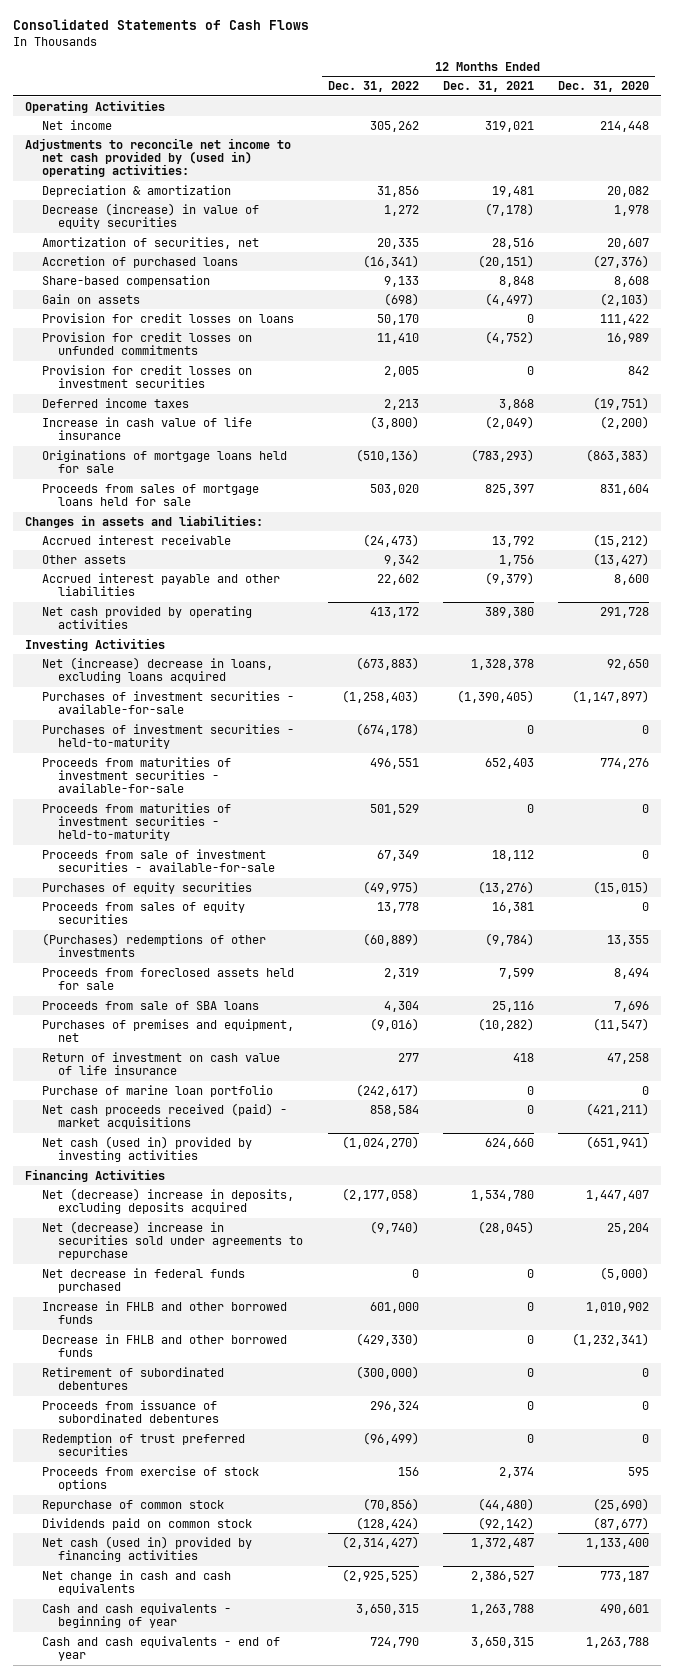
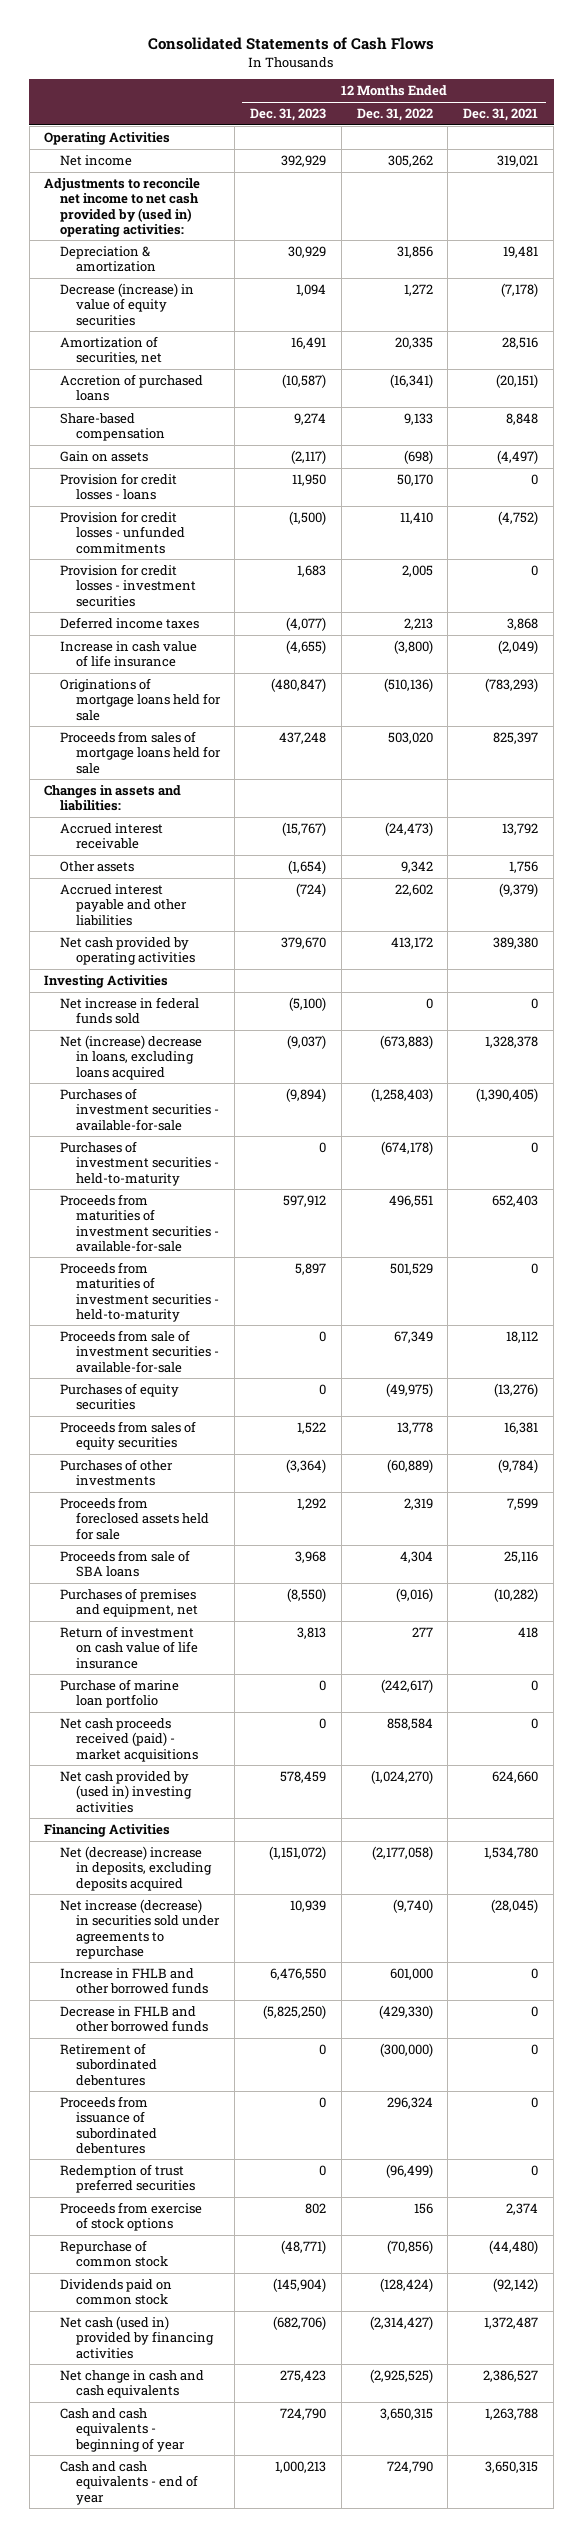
[557,81,649,93] Dec. 31, 2020 -> none
none -> [250,107,327,121] Dec. 31, 2023
[41,312,294,323] Provision for credit losses on loans -> [59,472,177,501] Provision for credit losses - loans
[41,331,252,356] Provision for credit losses on unfunded commitments -> [59,510,185,554] Provision for credit losses - unfunded commitments
[41,364,252,389] Provision for credit losses on investment securities -> [59,563,196,607] Provision for credit losses - investment securities
none -> [59,996,199,1025] Net increase in federal funds sold
[41,932,266,958] (Purchases) redemptions of other investments -> [59,1458,173,1487] Purchases of other investments
[41,1135,252,1163] Net cash (used in) provided by investing activities -> [59,1770,192,1813] Net cash provided by (used in) investing activities
[41,1267,245,1294] Net decrease in federal funds purchased -> none
[41,1220,304,1261] Net (decrease) increase in securities sold under agreements to repurchase -> [59,1898,220,1959] Net increase (decrease) in securities sold under agreements to repurchase

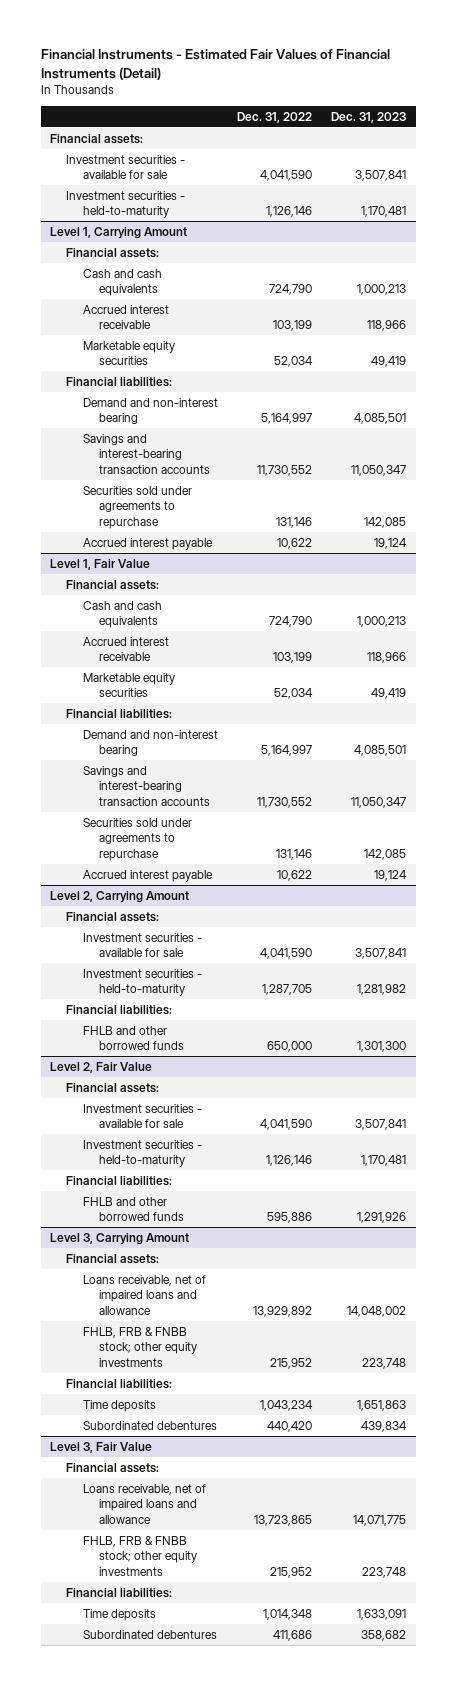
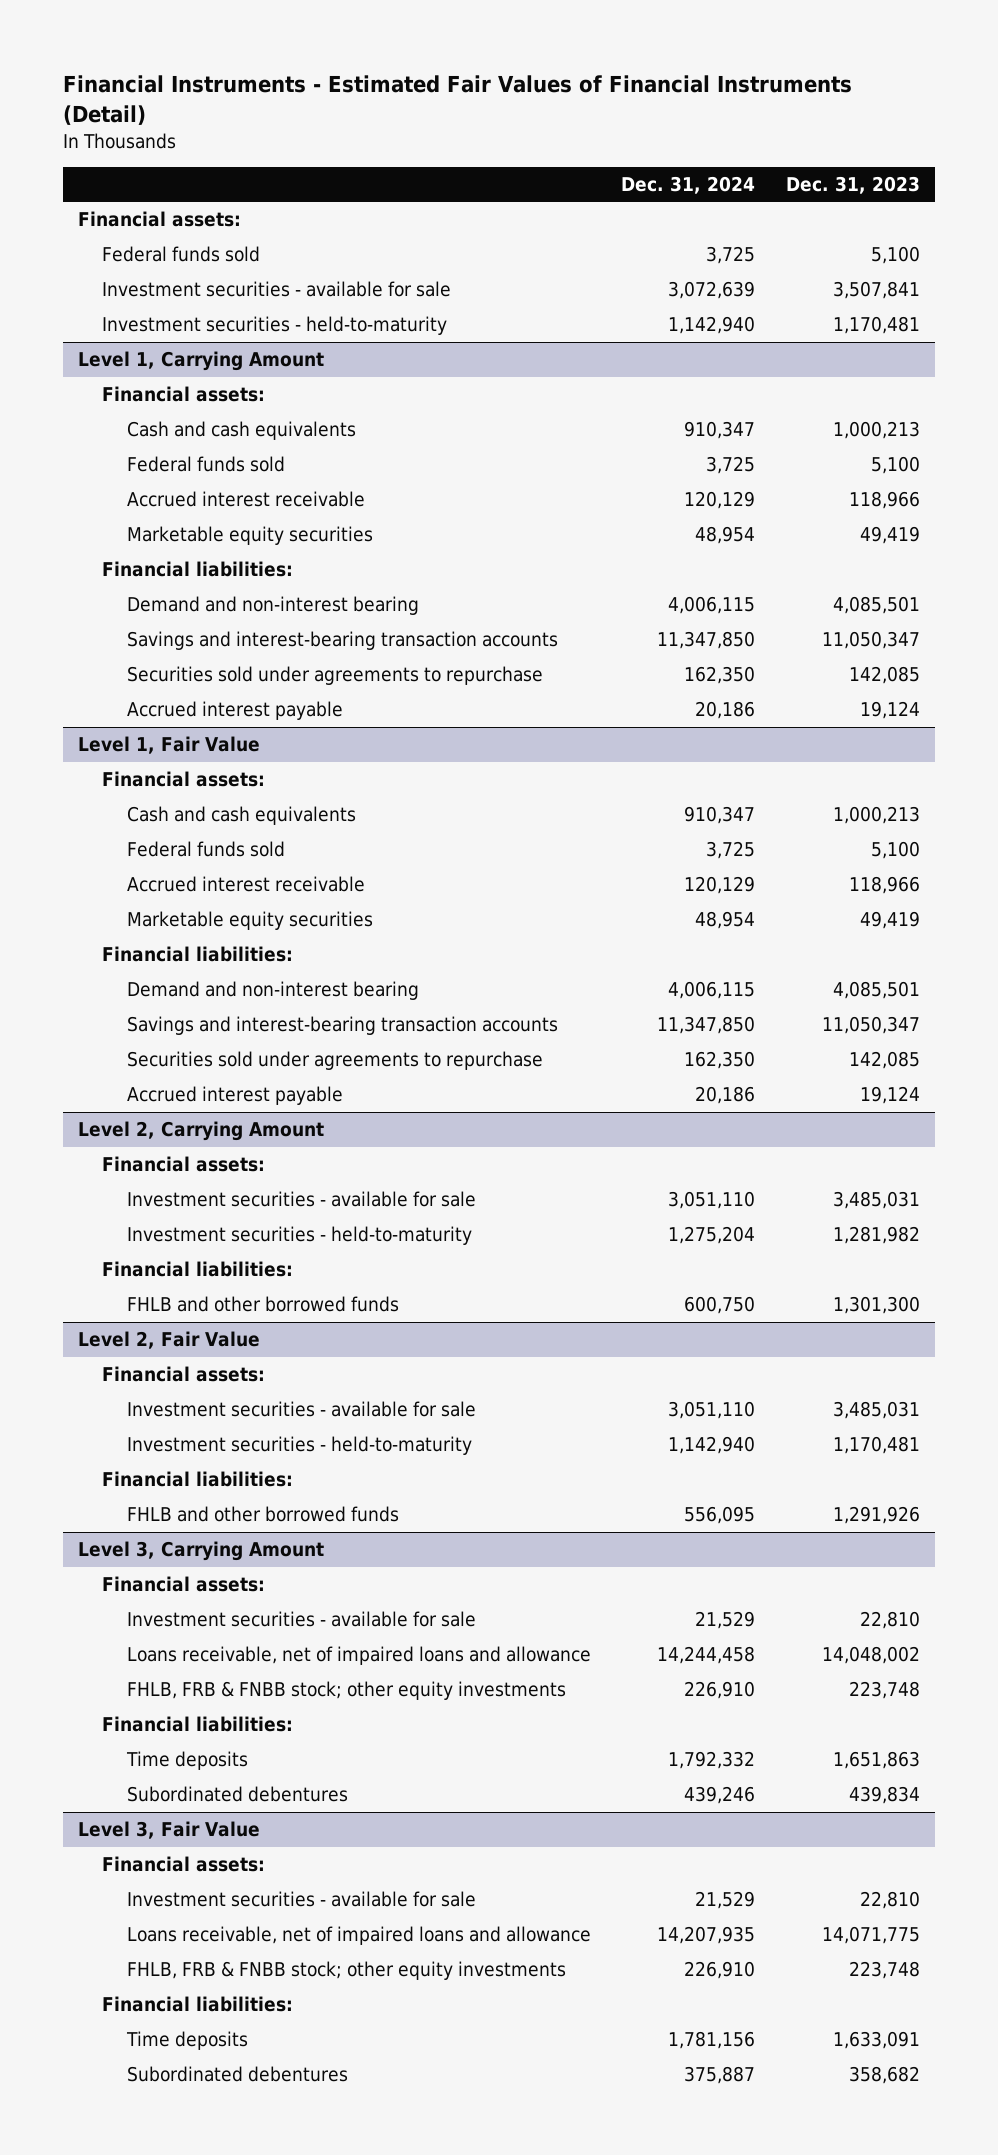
[236,111,312,123] Dec. 31, 2022 -> none
none -> [621,175,756,194] Dec. 31, 2024
none -> [102,246,261,263] Federal funds sold
none -> [126,456,285,473] Federal funds sold
none -> [126,841,285,858] Federal funds sold
[354,948,406,960] 3,507,841 -> [832,1191,920,1210] 3,485,031
[354,1119,406,1131] 3,507,841 -> [832,1401,920,1420] 3,485,031
none -> [126,1611,476,1628] Investment securities - available for sale
none -> [126,1891,476,1908] Investment securities - available for sale

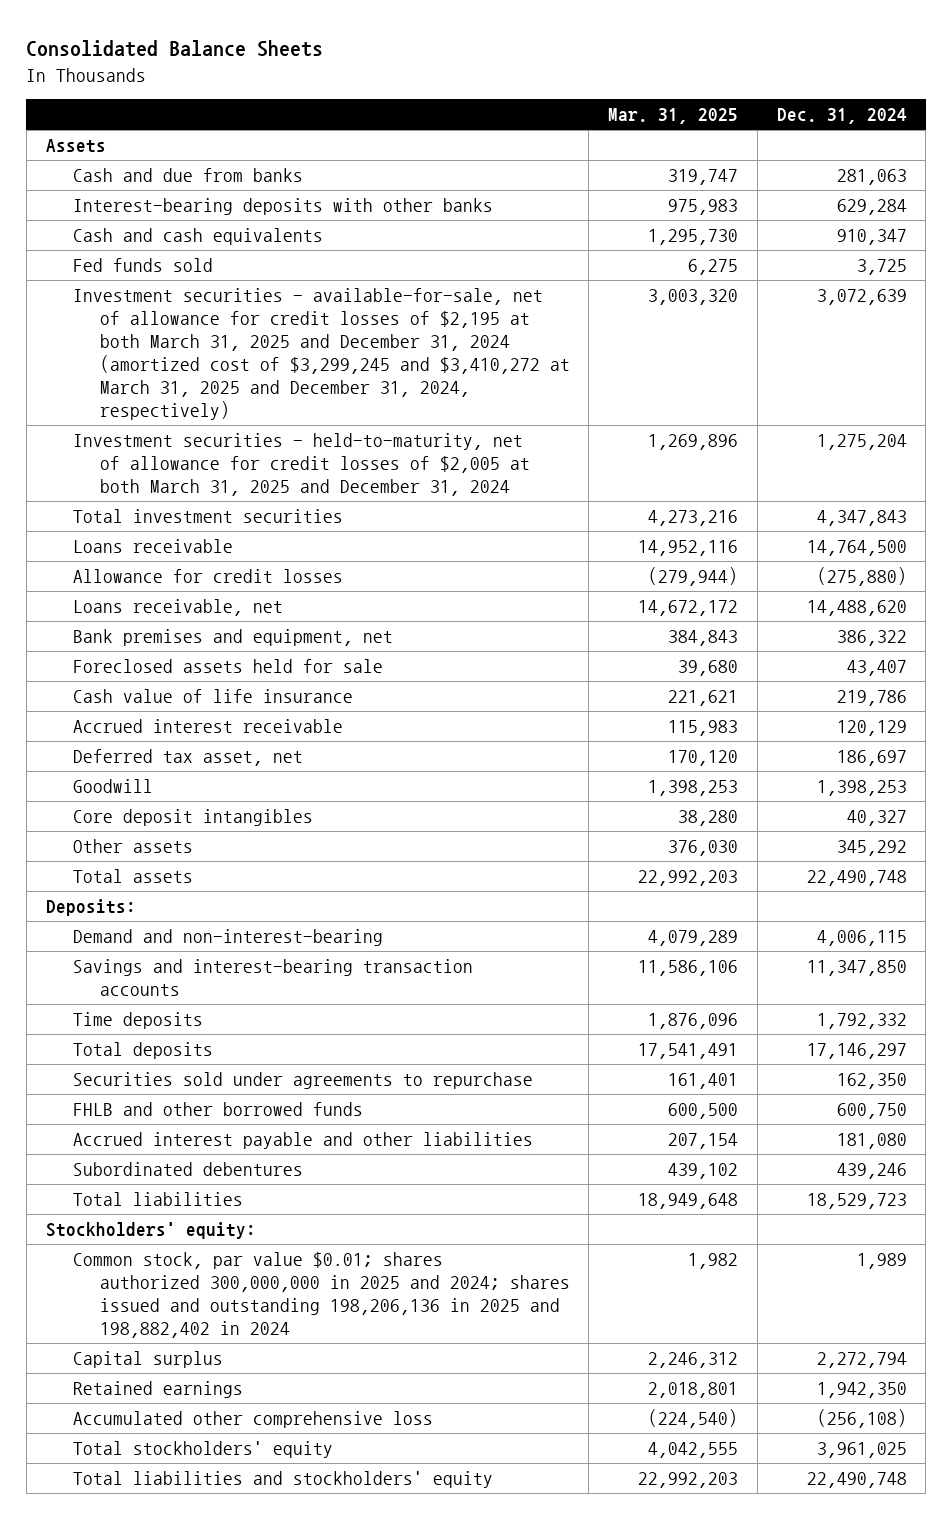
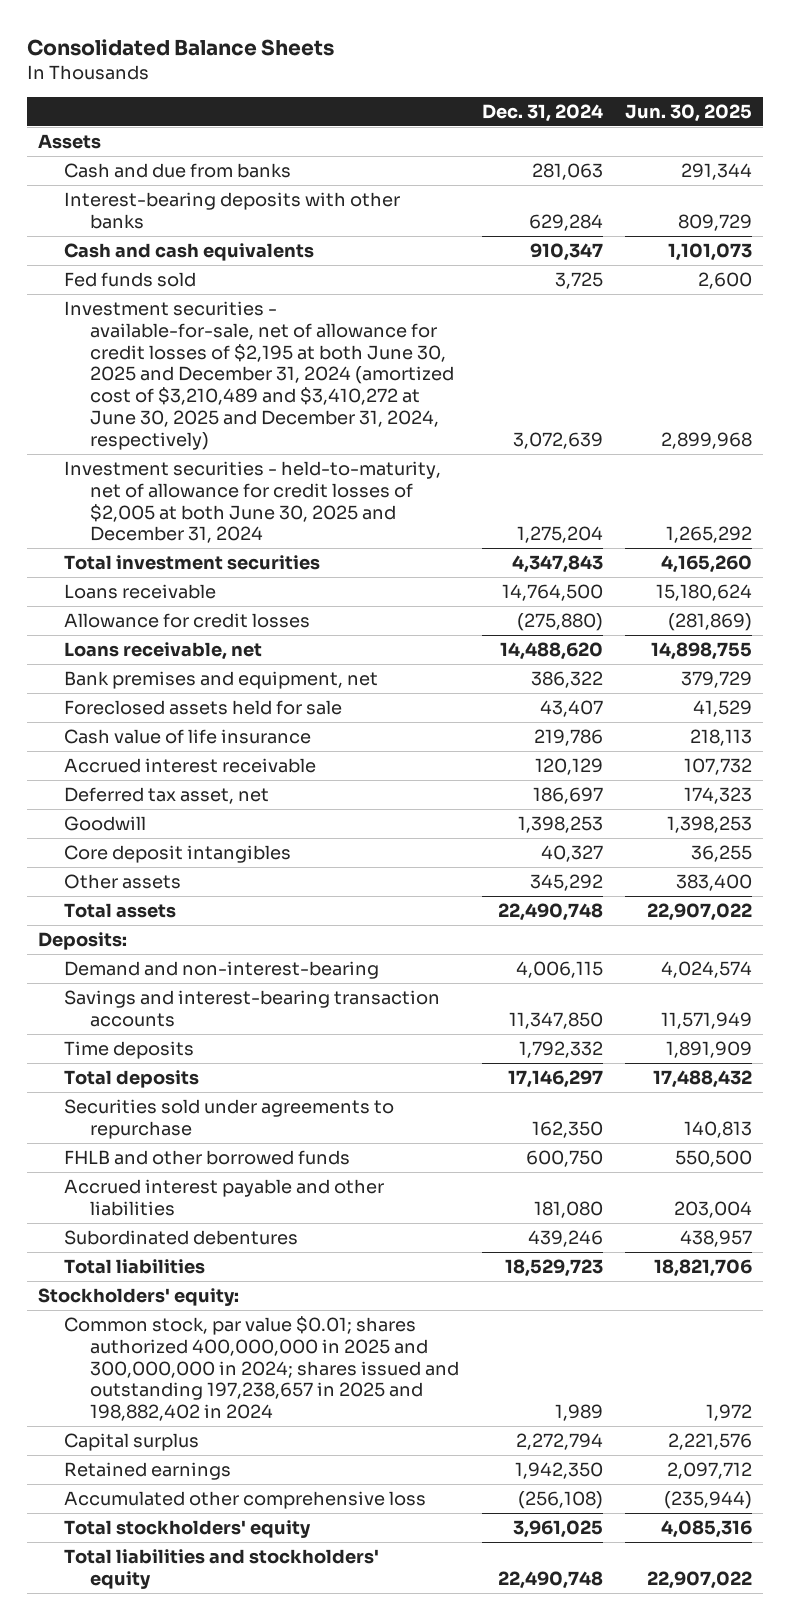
[608,108,739,125] Mar. 31, 2025 -> none
none -> [624,103,752,122] Jun. 30, 2025
[72,288,570,420] Investment securities - available-for-sale, net of allowance for credit losses of $2,195 at both March 31, 2025 and December 31, 2024 (amortized cost of $3,299,245 and $3,410,272 at March 31, 2025 and December 31, 2024, respectively) -> [64,301,455,450] Investment securities - available-for-sale, net of allowance for credit losses of $2,195 at both June 30, 2025 and December 31, 2024 (amortized cost of $3,210,489 and $3,410,272 at June 30, 2025 and December 31, 2024, respectively)
[72,433,530,496] Investment securities - held-to-maturity, net of allowance for credit losses of $2,005 at both March 31, 2025 and December 31, 2024 -> [64,461,442,544] Investment securities - held-to-maturity, net of allowance for credit losses of $2,005 at both June 30, 2025 and December 31, 2024
[72,1252,570,1338] Common stock, par value $0.01; shares authorized 300,000,000 in 2025 and 2024; shares issued and outstanding 198,206,136 in 2025 and 198,882,402 in 2024 -> [64,1316,460,1422] Common stock, par value $0.01; shares authorized 400,000,000 in 2025 and 300,000,000 in 2024; shares issued and outstanding 197,238,657 in 2025 and 198,882,402 in 2024

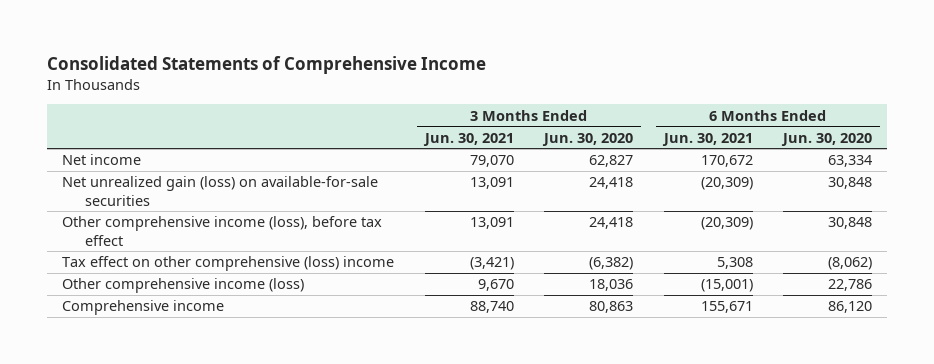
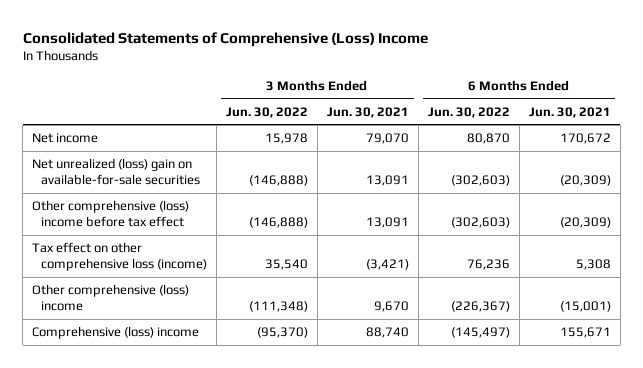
[46,55,486,74] Consolidated Statements of Comprehensive Income -> [22,31,428,47] Consolidated Statements of Comprehensive (Loss) Income
[542,132,634,146] Jun. 30, 2020 -> none
[781,132,873,146] Jun. 30, 2020 -> none
none -> [225,106,308,118] Jun. 30, 2022
none -> [427,106,510,118] Jun. 30, 2022
[62,176,379,206] Net unrealized gain (loss) on available-for-sale securities -> [32,157,201,186] Net unrealized (loss) gain on available-for-sale securities
[62,216,383,246] Other comprehensive income (loss), before tax effect -> [32,199,190,228] Other comprehensive (loss) income before tax effect
[62,256,395,272] Tax effect on other comprehensive (loss) income -> [32,241,208,272] Tax effect on other comprehensive loss (income)
[62,278,305,294] Other comprehensive income (loss) -> [32,283,190,312] Other comprehensive (loss) income
[62,300,225,316] Comprehensive income -> [32,325,200,339] Comprehensive (loss) income

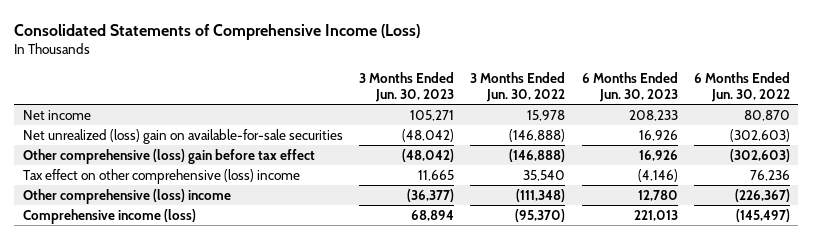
[22,31,428,47] Consolidated Statements of Comprehensive (Loss) Income -> [14,23,421,40] Consolidated Statements of Comprehensive Income (Loss)
[326,106,409,118] Jun. 30, 2021 -> none
[528,106,611,118] Jun. 30, 2021 -> none
none -> [358,71,454,102] 3 Months Ended Jun. 30, 2023
none -> [581,71,678,102] 6 Months Ended Jun. 30, 2023
[32,199,190,228] Other comprehensive (loss) income before tax effect -> [22,149,315,165] Other comprehensive (loss) gain before tax effect
[32,241,208,272] Tax effect on other comprehensive loss (income) -> [22,169,300,185] Tax effect on other comprehensive (loss) income
[32,325,200,339] Comprehensive (loss) income -> [22,209,196,225] Comprehensive income (loss)

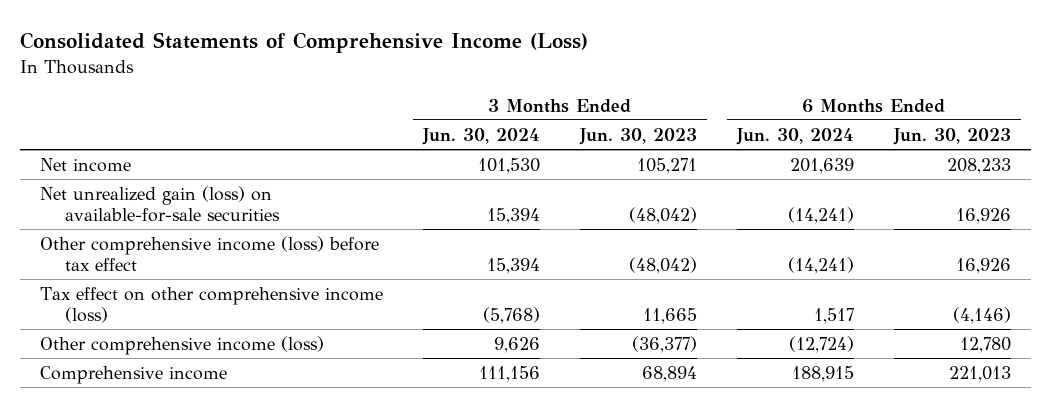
[470,71,566,102] 3 Months Ended Jun. 30, 2022 -> none
[694,71,791,102] 6 Months Ended Jun. 30, 2022 -> none
none -> [421,127,540,145] Jun. 30, 2024
none -> [736,127,855,145] Jun. 30, 2024
[22,129,343,145] Net unrealized (loss) gain on available-for-sale securities -> [39,185,281,223] Net unrealized gain (loss) on available-for-sale securities
[22,149,315,165] Other comprehensive (loss) gain before tax effect -> [39,235,379,272] Other comprehensive income (loss) before tax effect
[22,169,300,185] Tax effect on other comprehensive (loss) income -> [39,286,383,324] Tax effect on other comprehensive income (loss)
[22,189,231,205] Other comprehensive (loss) income -> [39,335,324,355] Other comprehensive income (loss)
[22,209,196,225] Comprehensive income (loss) -> [39,365,227,384] Comprehensive income

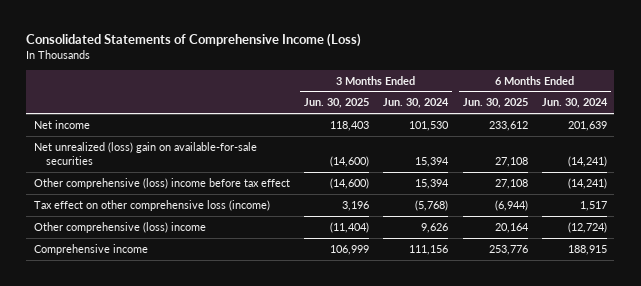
[579,127,698,145] Jun. 30, 2023 -> none
[893,127,1012,145] Jun. 30, 2023 -> none
none -> [303,98,369,109] Jun. 30, 2025
none -> [462,98,528,109] Jun. 30, 2025
[39,185,281,223] Net unrealized gain (loss) on available-for-sale securities -> [33,141,257,165] Net unrealized (loss) gain on available-for-sale securities
[39,235,379,272] Other comprehensive income (loss) before tax effect -> [33,177,290,189] Other comprehensive (loss) income before tax effect
[39,286,383,324] Tax effect on other comprehensive income (loss) -> [33,199,270,211] Tax effect on other comprehensive loss (income)
[39,335,324,355] Other comprehensive income (loss) -> [33,221,206,233] Other comprehensive (loss) income

